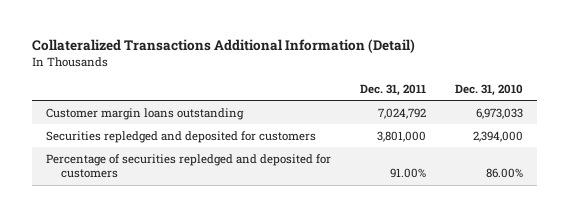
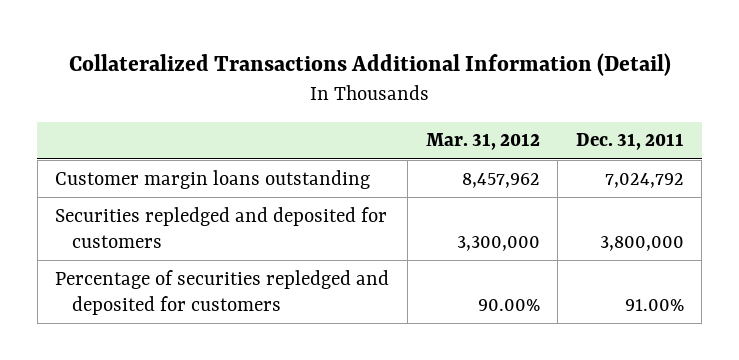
[454,84,523,97] Dec. 31, 2010 -> none
none -> [425,133,540,151] Mar. 31, 2012
[376,130,426,142] 3,801,000 -> [599,235,684,251] 3,800,000

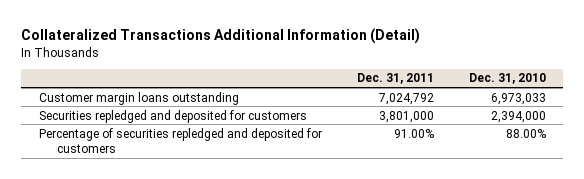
[425,133,540,151] Mar. 31, 2012 -> none
none -> [468,73,546,85] Dec. 31, 2010
[599,235,684,251] 3,800,000 -> [378,110,434,123] 3,801,000

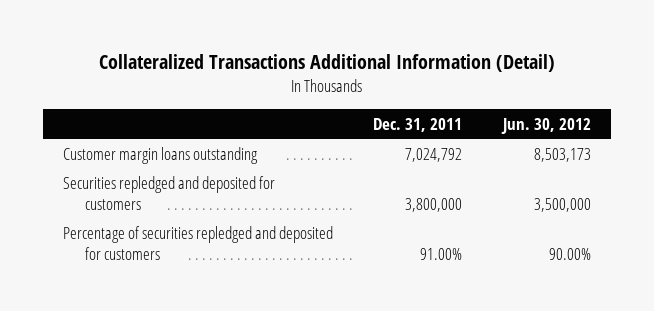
[468,73,546,85] Dec. 31, 2010 -> none
none -> [500,117,591,134] Jun. 30, 2012
[378,110,434,123] 3,801,000 -> [405,197,463,212] 3,800,000

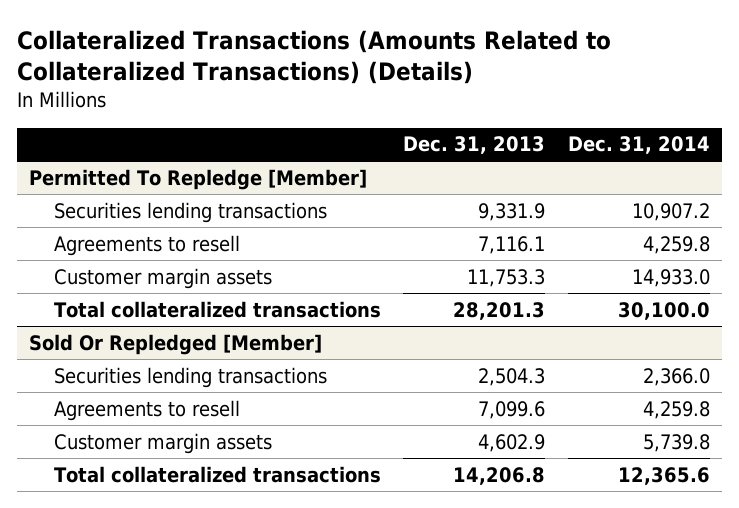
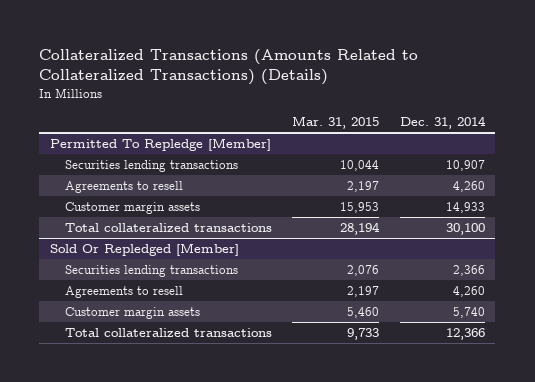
[403,136,546,155] Dec. 31, 2013 -> none
none -> [292,116,380,130] Mar. 31, 2015
[632,202,711,221] 10,907.2 -> [445,159,485,171] 10,907
[643,235,711,254] 4,259.8 -> [452,180,485,192] 4,260
[632,268,711,287] 14,933.0 -> [445,201,485,213] 14,933
[618,301,711,320] 30,100.0 -> [445,222,485,235] 30,100
[643,367,711,386] 2,366.0 -> [452,264,485,276] 2,366
[643,400,711,419] 4,259.8 -> [452,285,485,297] 4,260
[643,433,711,452] 5,739.8 -> [452,306,485,318] 5,740
[618,466,711,485] 12,365.6 -> [445,327,485,340] 12,366

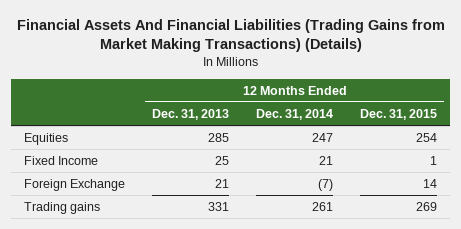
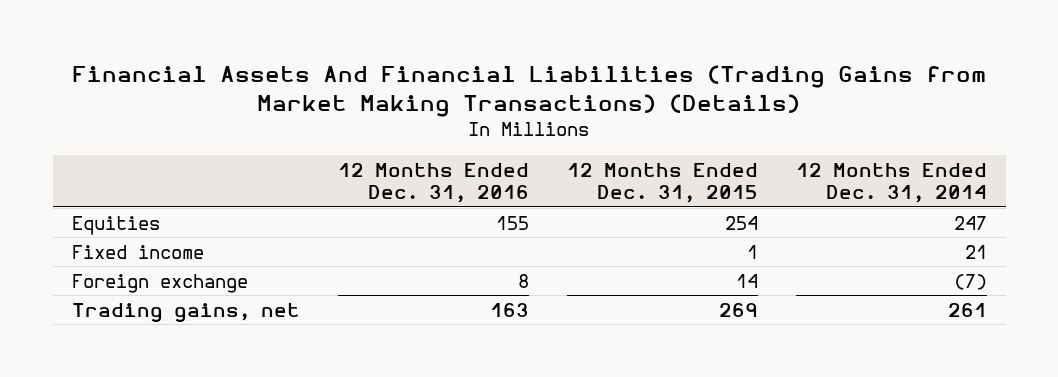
[152,108,230,120] Dec. 31, 2013 -> none
none -> [337,162,529,204] 12 Months Ended Dec. 31, 2016
[24,155,99,165] Fixed Income -> [71,244,204,259] Fixed income
[24,178,126,191] Foreign Exchange -> [71,273,248,293] Foreign exchange
[24,201,101,214] Trading gains -> [71,302,300,322] Trading gains, net

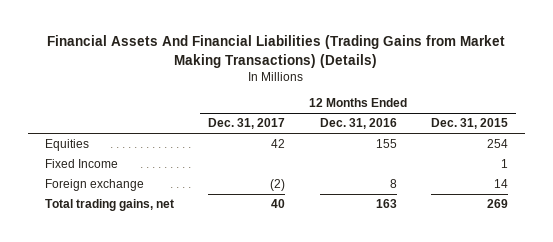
[795,162,987,204] 12 Months Ended Dec. 31, 2014 -> none
none -> [208,118,286,130] Dec. 31, 2017
[71,244,204,259] Fixed income -> [45,159,119,169] Fixed Income
[71,302,300,322] Trading gains, net -> [45,199,175,212] Total trading gains, net

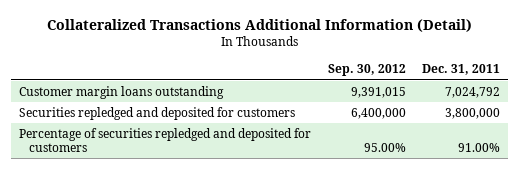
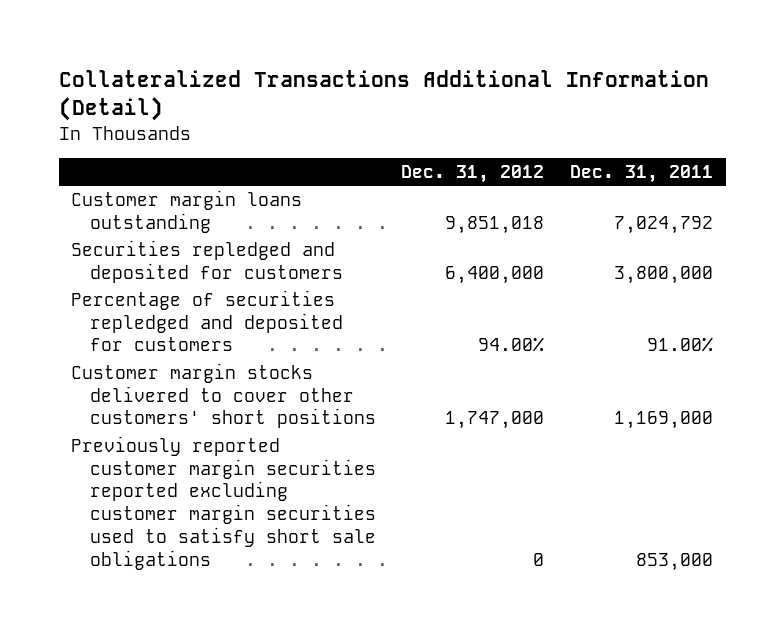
[327,64,406,77] Sep. 30, 2012 -> none
none -> [401,164,545,183] Dec. 31, 2012
none -> [71,362,376,429] Customer margin stocks delivered to cover other customers' short positions
none -> [71,435,376,570] Previously reported customer margin securities reported excluding customer margin securities used to satisfy short sale obligations

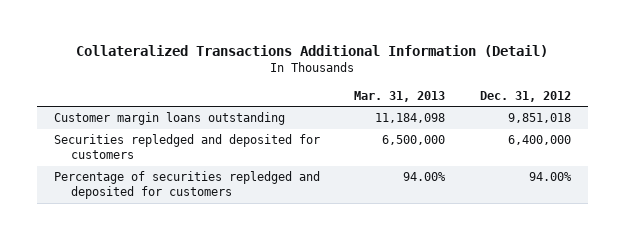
[569,164,713,183] Dec. 31, 2011 -> none
none -> [354,90,446,102] Mar. 31, 2013
[71,362,376,429] Customer margin stocks delivered to cover other customers' short positions -> none
[71,435,376,570] Previously reported customer margin securities reported excluding customer margin securities used to satisfy short sale obligations -> none

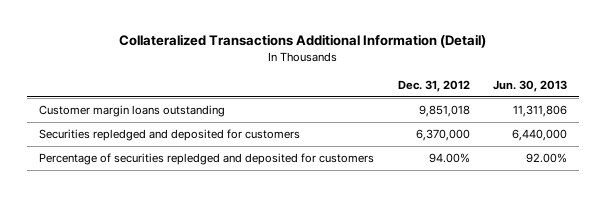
[354,90,446,102] Mar. 31, 2013 -> none
none -> [493,79,568,92] Jun. 30, 2013
[507,135,571,146] 6,400,000 -> [415,129,470,142] 6,370,000

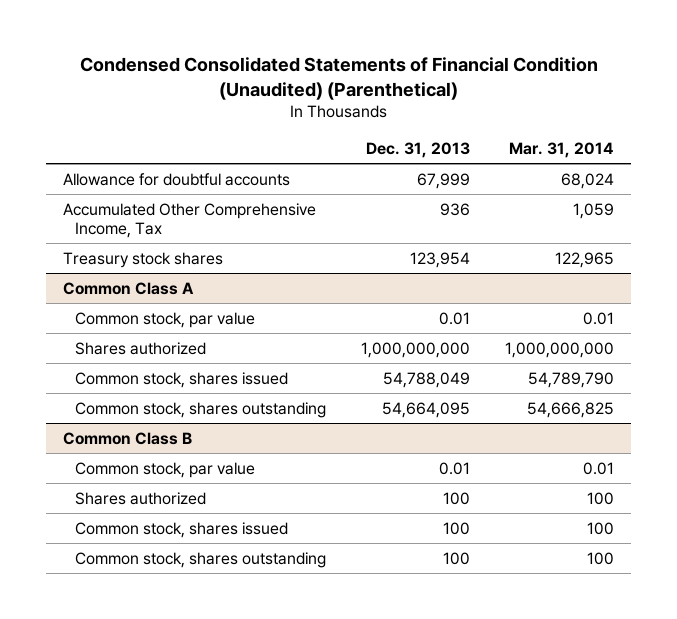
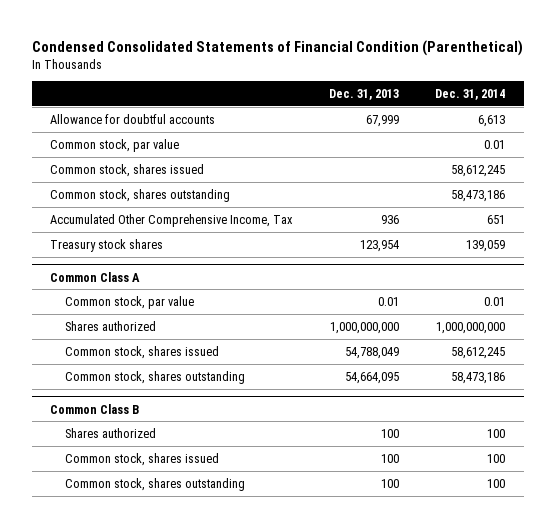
[79,56,598,100] Condensed Consolidated Statements of Financial Condition (Unaudited) (Parenthetical) -> [32,39,524,56] Condensed Consolidated Statements of Financial Condition (Parenthetical)
[508,142,614,159] Mar. 31, 2014 -> none
none -> [435,88,506,100] Dec. 31, 2014
none -> [50,138,180,152] Common stock, par value
none -> [50,163,205,177] Common stock, shares issued
none -> [50,188,231,202] Common stock, shares outstanding
[74,461,255,478] Common stock, par value -> none

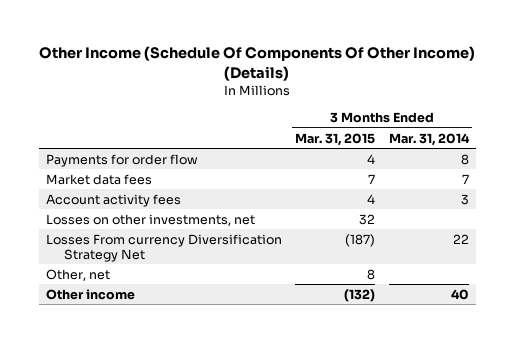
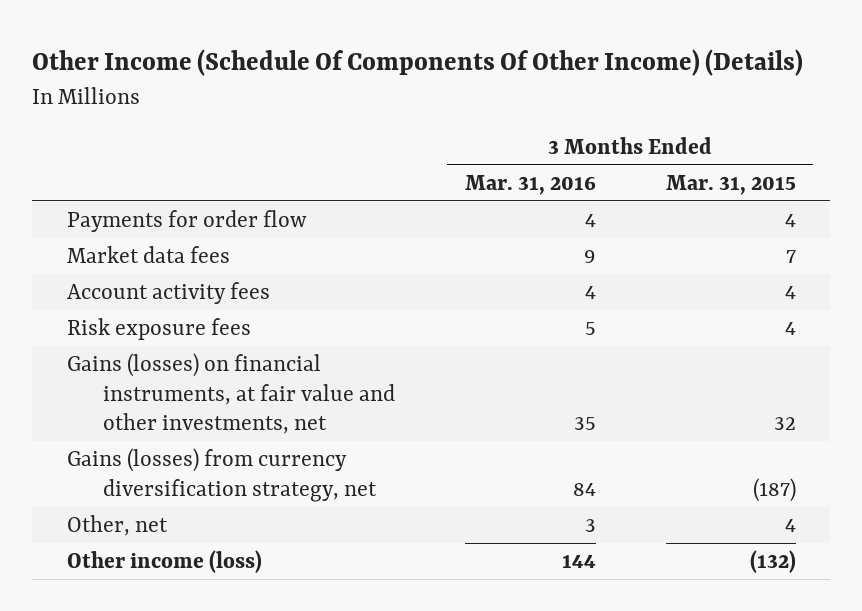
[388,132,470,146] Mar. 31, 2014 -> none
none -> [464,174,596,195] Mar. 31, 2016
[45,213,255,226] Losses on other investments, net -> none
none -> [66,318,251,341] Risk exposure fees
none -> [66,353,395,435] Gains (losses) on financial instruments, at fair value and other investments, net
[45,233,282,262] Losses From currency Diversification Strategy Net -> [66,448,377,502] Gains (losses) from currency diversification strategy, net
[367,268,376,280] 8 -> [784,519,796,533] 4
[45,288,135,300] Other income -> [66,550,262,574] Other income (loss)

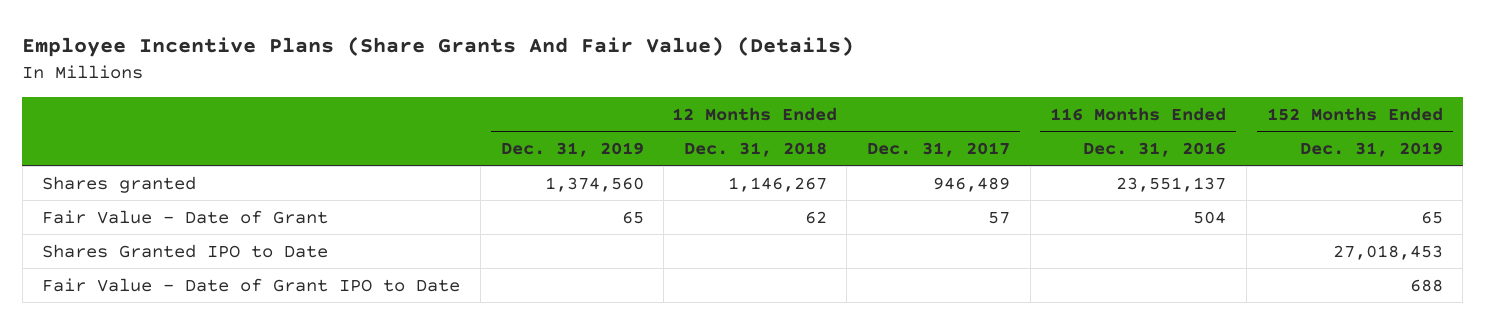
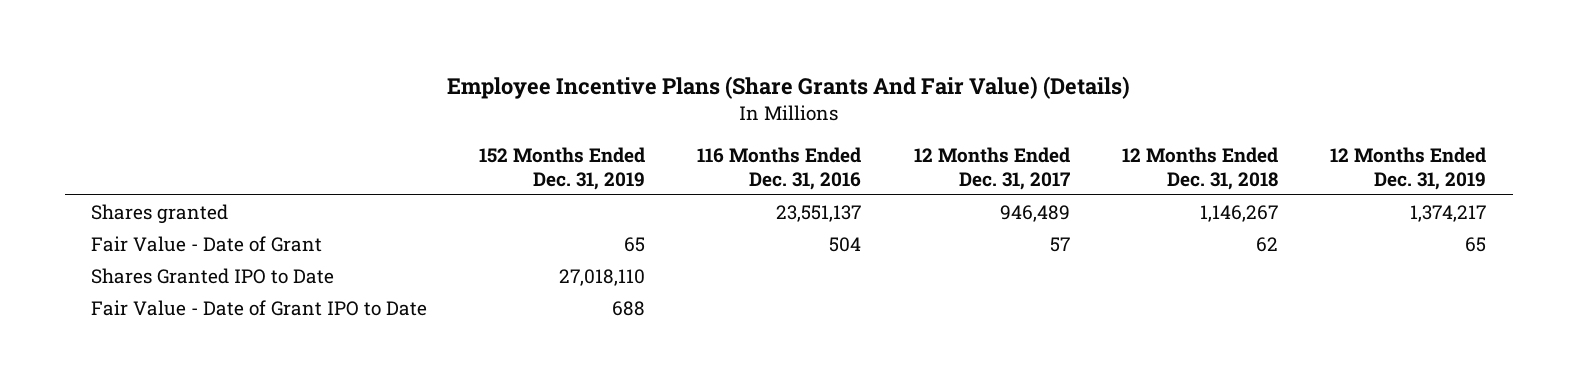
[544,176,644,192] 1,374,560 -> [1410,205,1487,223] 1,374,217
[1332,244,1443,260] 27,018,453 -> [559,269,646,287] 27,018,110

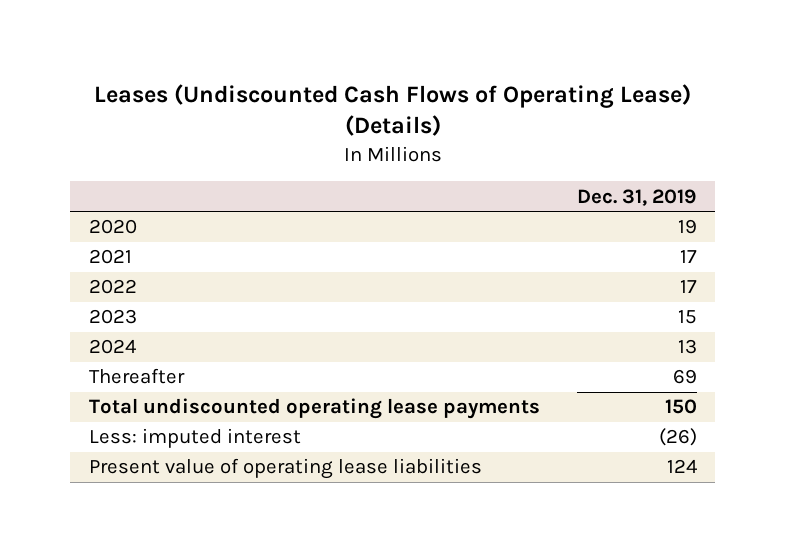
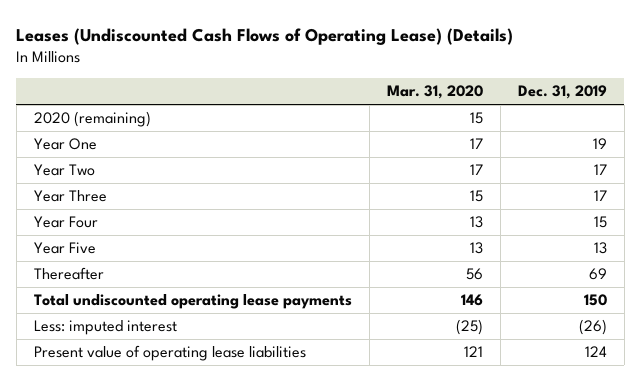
none -> [386,85,483,100] Mar. 31, 2020
none -> [33,111,151,128] 2020 (remaining)
[88,219,137,235] 2020 -> [33,138,97,151] Year One
[88,249,132,265] 2021 -> [33,164,95,177] Year Two
[88,279,137,295] 2022 -> [33,190,107,203] Year Three
[88,309,137,325] 2023 -> [33,216,98,229] Year Four
[88,339,136,355] 2024 -> [33,242,96,255] Year Five

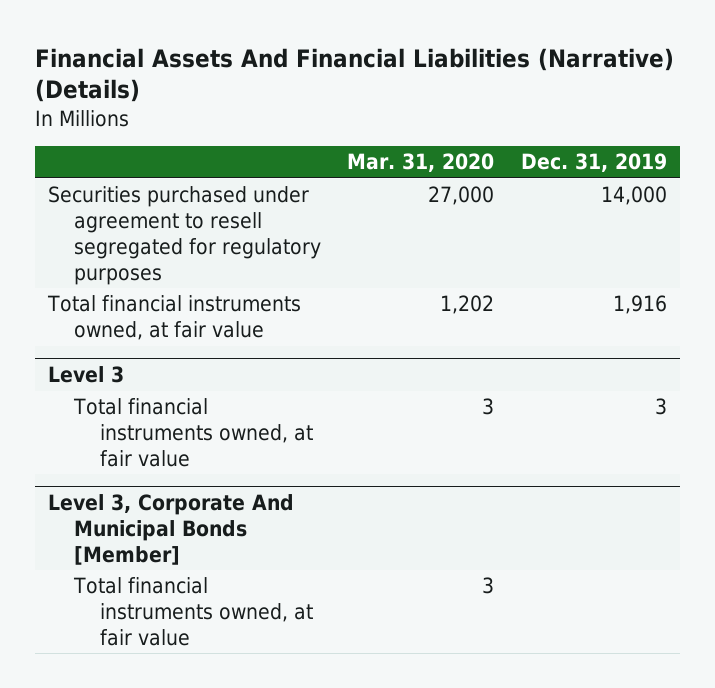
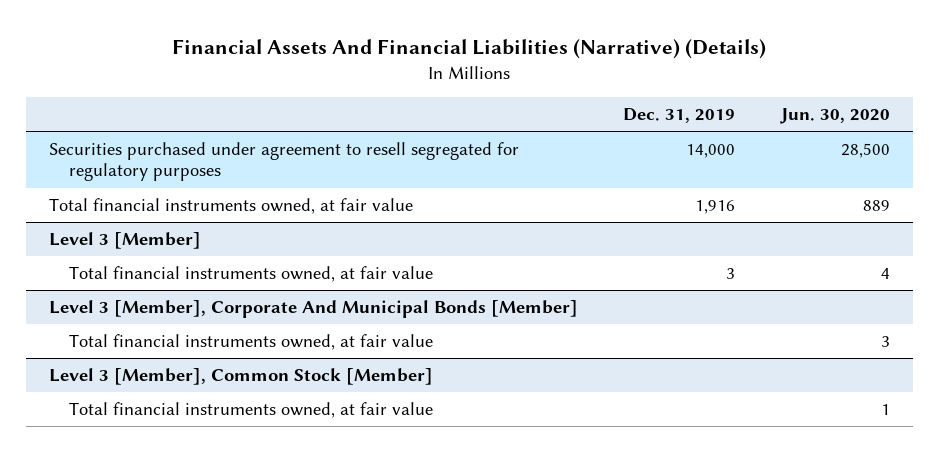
[347,153,495,173] Mar. 31, 2020 -> none
none -> [779,108,890,125] Jun. 30, 2020
[48,366,125,384] Level 3 -> [48,232,201,250] Level 3 [Member]
[48,494,295,565] Level 3, Corporate And Municipal Bonds [Member] -> [48,300,578,319] Level 3 [Member], Corporate And Municipal Bonds [Member]
none -> [48,368,433,386] Level 3 [Member], Common Stock [Member]
none -> [68,402,433,419] Total financial instruments owned, at fair value

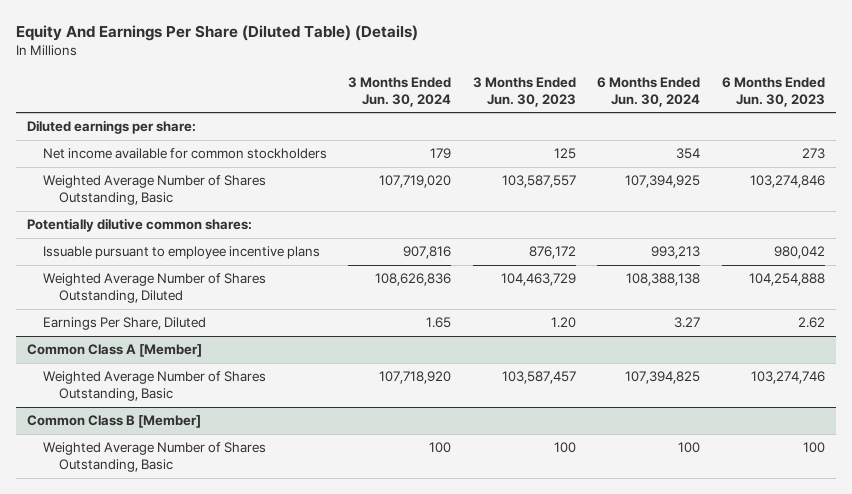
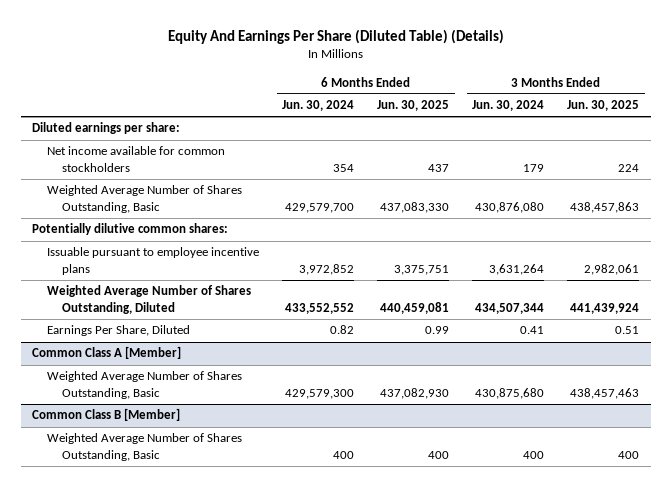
[472,76,576,107] 3 Months Ended Jun. 30, 2023 -> none
[721,76,825,107] 6 Months Ended Jun. 30, 2023 -> none
none -> [377,100,450,112] Jun. 30, 2025
none -> [567,100,640,112] Jun. 30, 2025
[379,175,452,189] 107,719,020 -> [475,201,545,213] 430,876,080
[625,175,701,189] 107,394,925 -> [285,202,355,213] 429,579,700
[403,246,452,260] 907,816 -> [489,263,545,275] 3,631,264
[651,246,701,260] 993,213 -> [299,263,355,275] 3,972,852
[375,273,452,287] 108,626,836 -> [475,302,545,314] 434,507,344
[626,273,701,287] 108,388,138 -> [285,302,355,314] 433,552,552
[426,317,452,329] 1.65 -> [520,326,545,335] 0.41
[674,317,701,329] 3.27 -> [330,325,355,335] 0.82
[379,371,452,385] 107,718,920 -> [475,387,545,399] 430,875,680
[625,371,701,385] 107,394,825 -> [285,388,355,399] 429,579,300
[429,442,452,454] 100 -> [523,450,545,459] 400
[678,442,701,454] 100 -> [333,450,355,459] 400

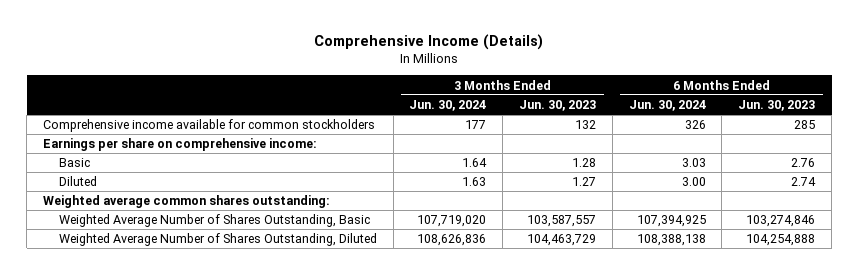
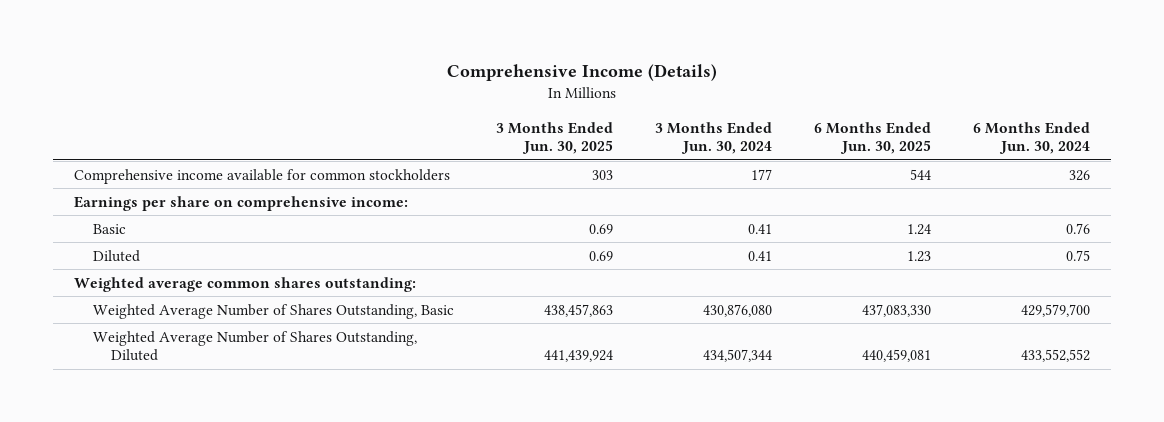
[518,100,596,112] Jun. 30, 2023 -> none
[738,100,816,112] Jun. 30, 2023 -> none
none -> [495,121,613,155] 3 Months Ended Jun. 30, 2025
none -> [814,121,932,155] 6 Months Ended Jun. 30, 2025
[462,158,488,168] 1.64 -> [747,223,772,234] 0.41
[681,158,706,168] 3.03 -> [1066,222,1091,234] 0.76
[462,177,487,187] 1.63 -> [747,250,772,261] 0.41
[681,177,706,187] 3.00 -> [1066,249,1091,261] 0.75
[417,215,487,228] 107,719,020 -> [702,303,772,317] 430,876,080
[636,215,706,228] 107,394,925 -> [1021,303,1091,317] 429,579,700
[417,234,487,247] 108,626,836 -> [702,349,772,363] 434,507,344
[636,234,706,247] 108,388,138 -> [1021,349,1091,363] 433,552,552

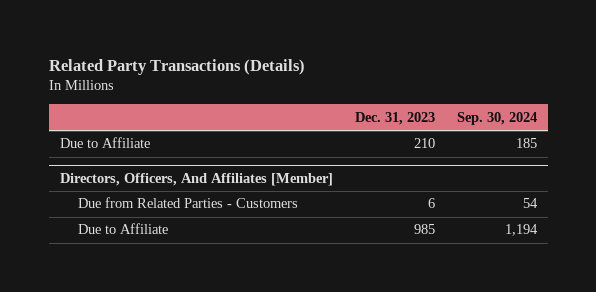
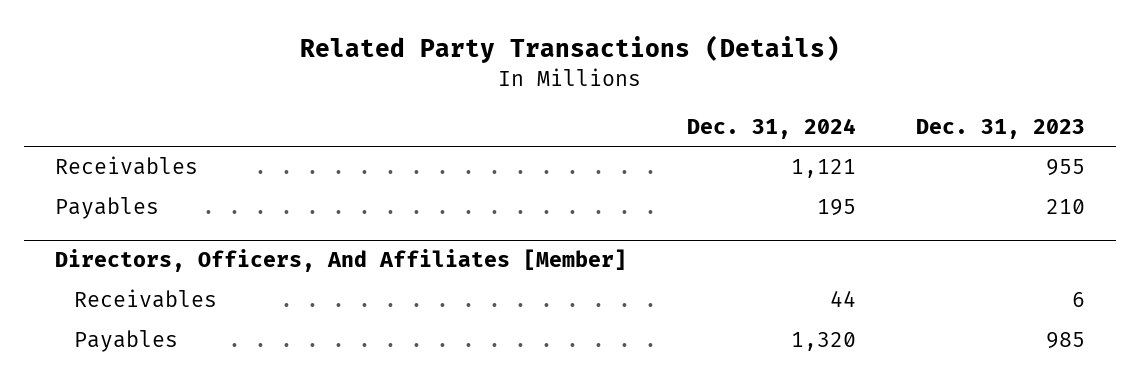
[456,111,537,125] Sep. 30, 2024 -> none
none -> [687,117,857,139] Dec. 31, 2024
none -> [54,156,198,176] Receivables
[59,137,150,149] Due to Affiliate -> [54,197,159,220] Payables
[77,197,298,209] Due from Related Parties - Customers -> none
none -> [73,289,217,309] Receivables
[77,223,168,235] Due to Affiliate -> [73,330,178,353] Payables

